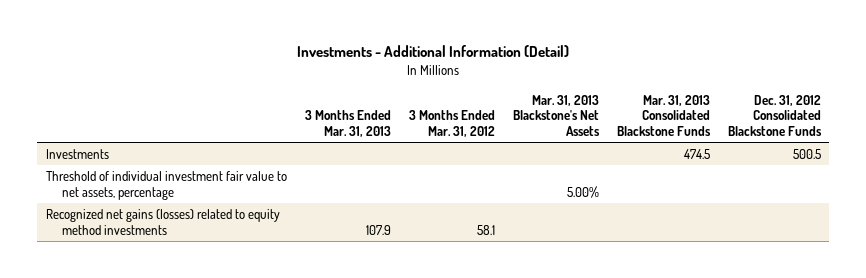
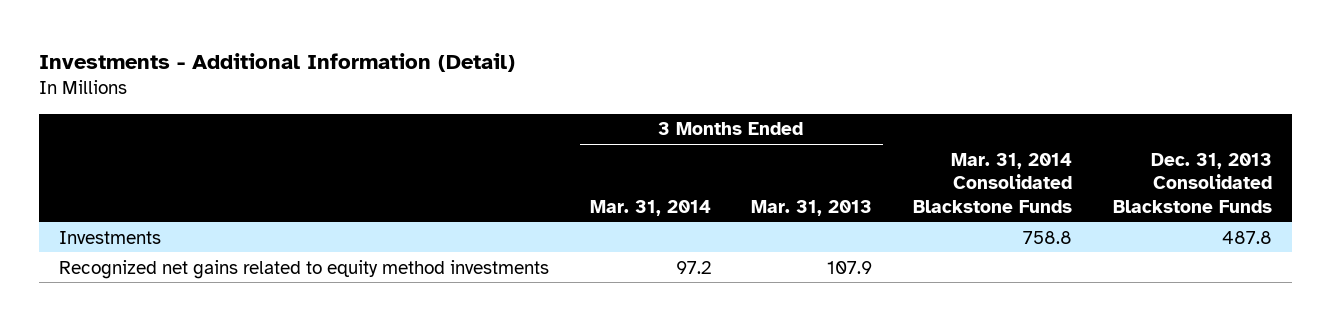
[408,110,495,137] 3 Months Ended Mar. 31, 2012 -> none
[512,94,600,136] Mar. 31, 2013 Blackstone's Net Assets -> none
[616,94,711,136] Mar. 31, 2013 Consolidated Blackstone Funds -> none
[727,94,822,136] Dec. 31, 2012 Consolidated Blackstone Funds -> none
none -> [589,199,711,216] Mar. 31, 2014
none -> [913,152,1073,213] Mar. 31, 2014 Consolidated Blackstone Funds
none -> [1112,152,1272,213] Dec. 31, 2013 Consolidated Blackstone Funds
[45,171,287,200] Threshold of individual investment fair value to net assets, percentage -> none
[45,209,280,235] Recognized net gains (losses) related to equity method investments -> [59,259,550,279] Recognized net gains related to equity method investments

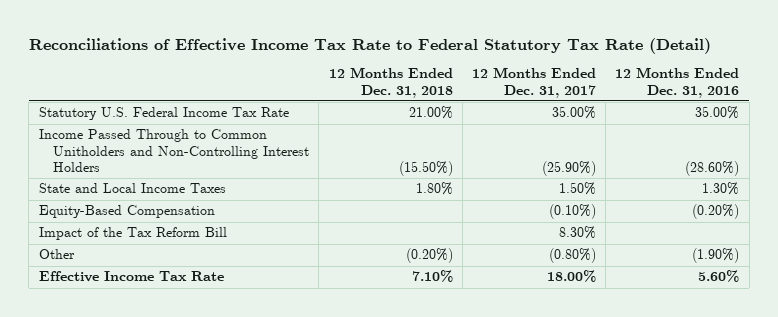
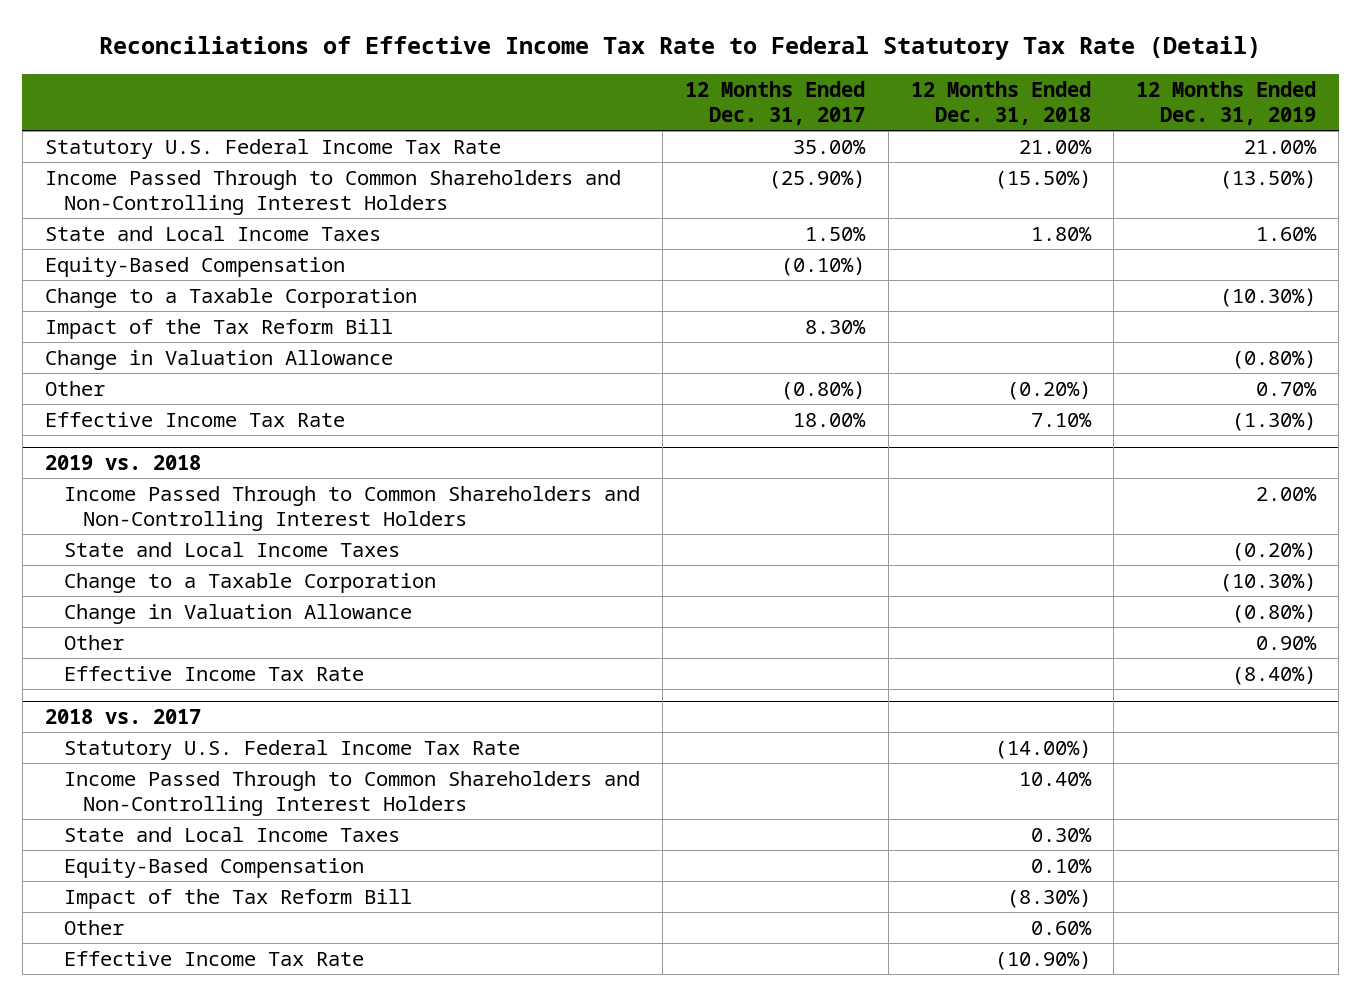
[615,67,740,98] 12 Months Ended Dec. 31, 2016 -> none
none -> [1135,81,1316,126] 12 Months Ended Dec. 31, 2019
[38,129,310,173] Income Passed Through to Common Unitholders and Non-Controlling Interest Holders -> [44,169,621,215] Income Passed Through to Common Shareholders and Non-Controlling Interest Holders
none -> [44,287,417,308] Change to a Taxable Corporation
none -> [44,349,393,370] Change in Valuation Allowance
none -> [44,455,201,471] 2019 vs. 2018
none -> [64,485,641,531] Income Passed Through to Common Shareholders and Non-Controlling Interest Holders
none -> [64,541,401,557] State and Local Income Taxes
none -> [64,572,437,593] Change to a Taxable Corporation
none -> [64,603,413,624] Change in Valuation Allowance
none -> [64,634,125,650] Other
none -> [64,665,365,681] Effective Income Tax Rate
none -> [44,709,201,725] 2018 vs. 2017
none -> [64,739,521,760] Statutory U.S. Federal Income Tax Rate
none -> [64,770,641,816] Income Passed Through to Common Shareholders and Non-Controlling Interest Holders
none -> [64,826,401,842] State and Local Income Taxes
none -> [64,857,365,878] Equity-Based Compensation
none -> [64,888,413,909] Impact of the Tax Reform Bill
none -> [64,919,125,935] Other
none -> [64,950,365,966] Effective Income Tax Rate

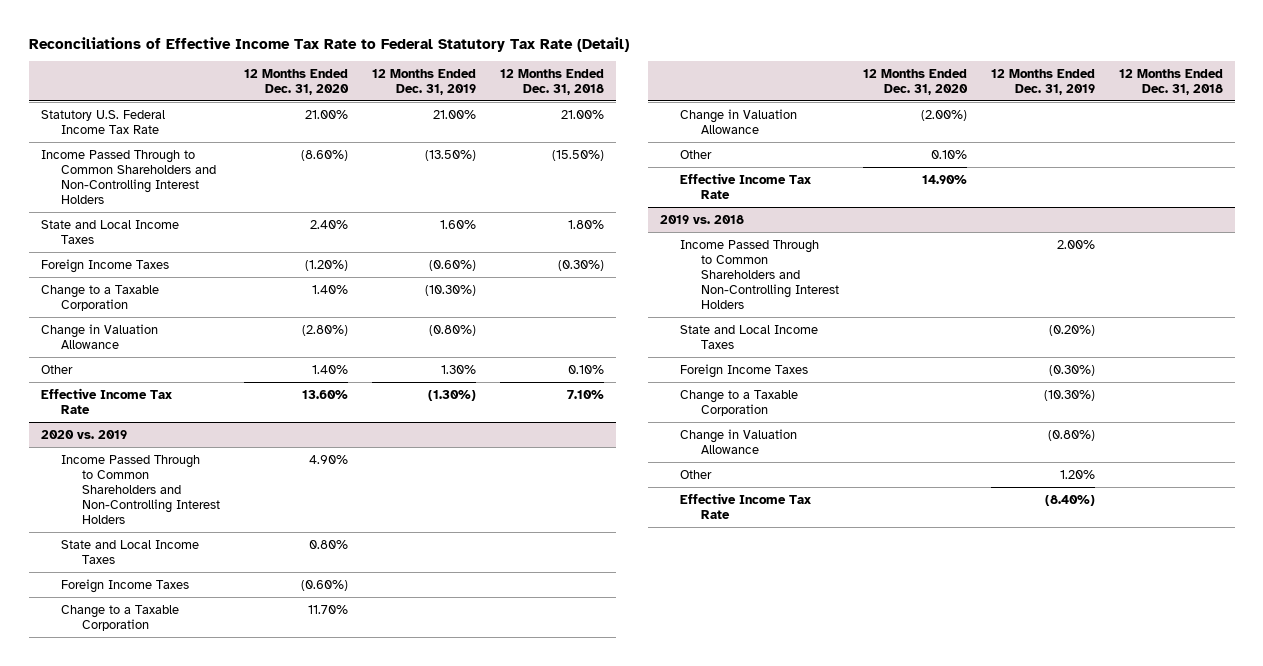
[685,81,866,126] 12 Months Ended Dec. 31, 2017 -> none
none -> [243,69,349,95] 12 Months Ended Dec. 31, 2020
[44,256,345,277] Equity-Based Compensation -> none
none -> [40,258,169,273] Foreign Income Taxes
[44,318,393,339] Impact of the Tax Reform Bill -> none
[1006,380,1091,400] (0.20%) -> [567,364,604,374] 0.10%
[1255,381,1317,396] 0.70% -> [440,364,476,374] 1.30%
none -> [40,429,127,439] 2020 vs. 2019
none -> [61,454,220,524] Income Passed Through to Common Shareholders and Non-Controlling Interest Holders
none -> [61,539,200,564] State and Local Income Taxes
none -> [61,578,190,593] Foreign Income Taxes
none -> [61,604,180,631] Change to a Taxable Corporation
none -> [680,108,798,134] Change in Valuation Allowance
none -> [680,149,713,159] Other
none -> [680,172,812,199] Effective Income Tax Rate
none -> [680,363,809,378] Foreign Income Taxes
[1255,635,1317,650] 0.90% -> [1059,469,1095,479] 1.20%
[44,709,201,725] 2018 vs. 2017 -> none
[64,739,521,760] Statutory U.S. Federal Income Tax Rate -> none
[64,770,641,816] Income Passed Through to Common Shareholders and Non-Controlling Interest Holders -> none
[64,826,401,842] State and Local Income Taxes -> none
[64,857,365,878] Equity-Based Compensation -> none
[64,888,413,909] Impact of the Tax Reform Bill -> none
[64,919,125,935] Other -> none
[64,950,365,966] Effective Income Tax Rate -> none

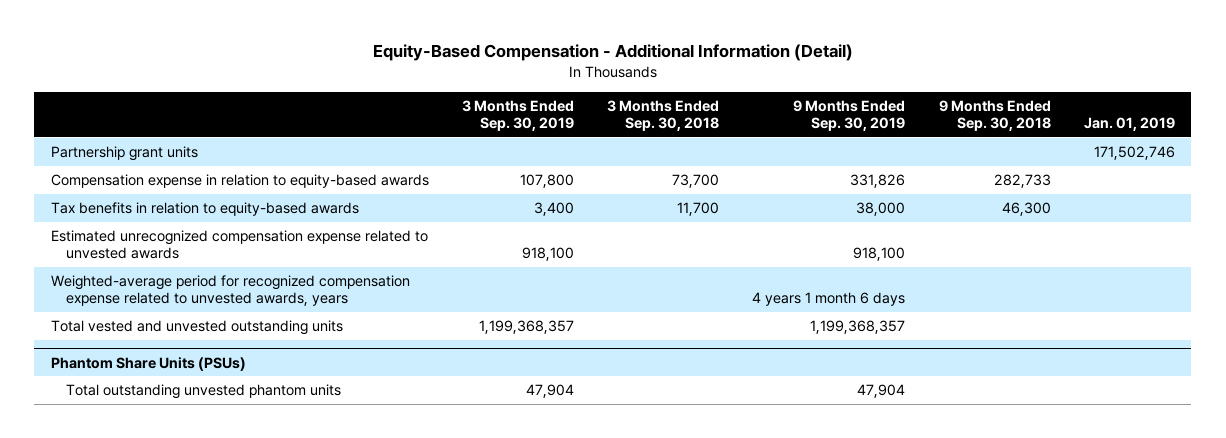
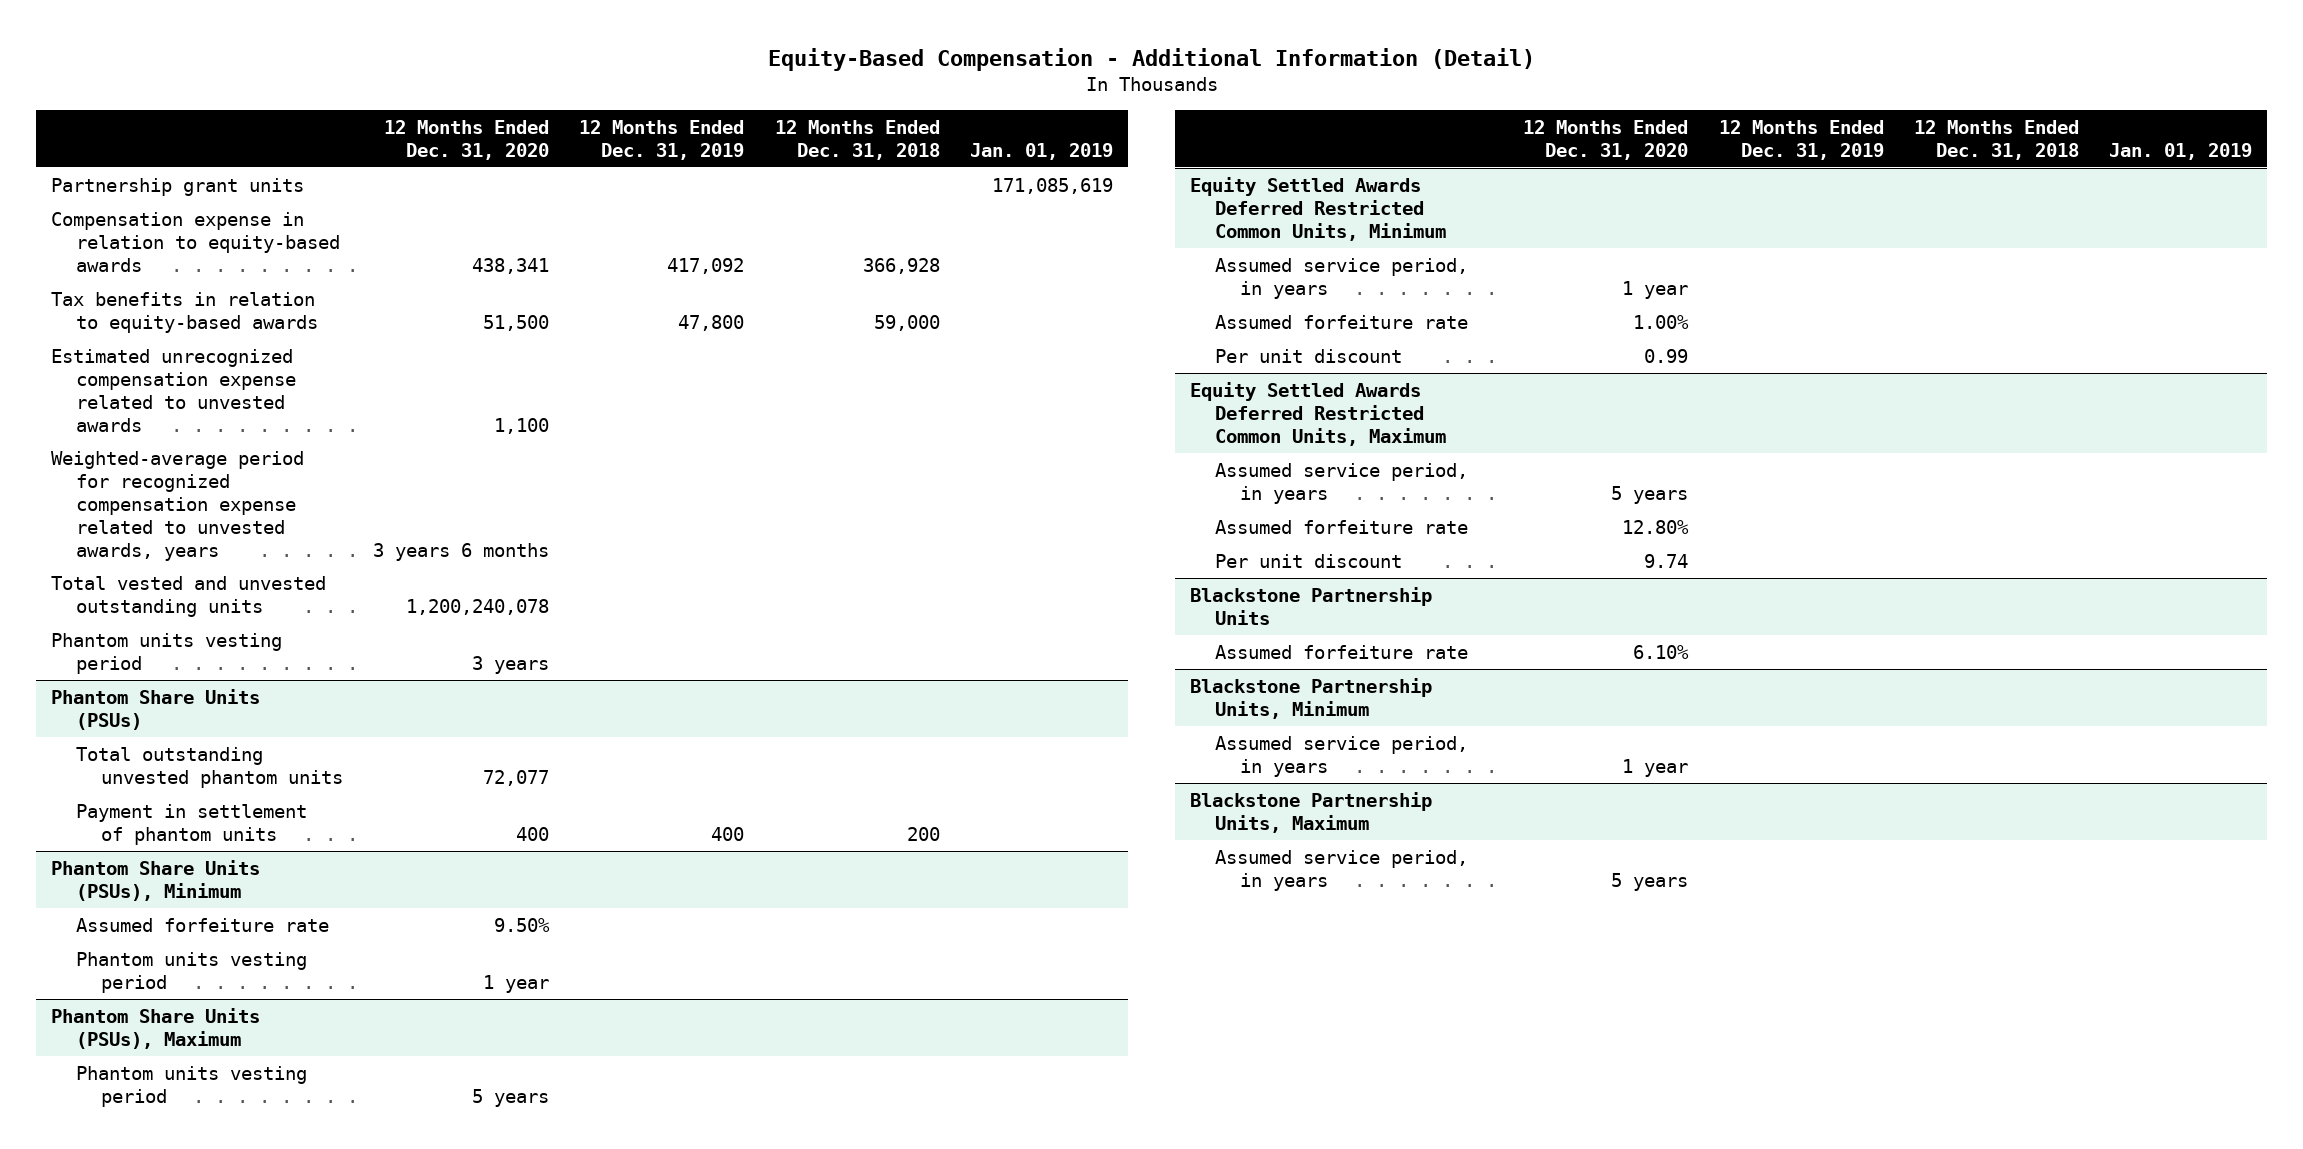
[462,99,575,131] 3 Months Ended Sep. 30, 2019 -> none
[607,99,720,131] 3 Months Ended Sep. 30, 2018 -> none
[793,99,906,131] 9 Months Ended Sep. 30, 2019 -> none
[938,99,1051,131] 9 Months Ended Sep. 30, 2018 -> none
none -> [384,120,550,161] 12 Months Ended Dec. 31, 2020
none -> [579,120,745,161] 12 Months Ended Dec. 31, 2019
none -> [774,120,940,161] 12 Months Ended Dec. 31, 2018
[1093,146,1175,161] 171,502,746 -> [991,177,1113,194] 171,085,619
none -> [51,632,283,674] Phantom units vesting period
none -> [76,803,308,845] Payment in settlement of phantom units
none -> [51,859,261,901] Phantom Share Units (PSUs), Minimum
none -> [76,917,330,932] Assumed forfeiture rate
none -> [76,951,308,993] Phantom units vesting period
none -> [51,1007,261,1049] Phantom Share Units (PSUs), Maximum
none -> [76,1065,308,1107] Phantom units vesting period
none -> [1190,176,1447,241] Equity Settled Awards Deferred Restricted Common Units, Minimum
none -> [1215,257,1469,299] Assumed service period, in years
none -> [1215,314,1469,329] Assumed forfeiture rate
none -> [1215,348,1403,363] Per unit discount
none -> [1190,381,1447,446] Equity Settled Awards Deferred Restricted Common Units, Maximum
none -> [1215,462,1469,504] Assumed service period, in years
none -> [1215,519,1469,534] Assumed forfeiture rate
none -> [1215,553,1403,568] Per unit discount
none -> [1190,586,1433,625] Blackstone Partnership Units
none -> [1215,644,1469,659] Assumed forfeiture rate
none -> [1190,677,1433,719] Blackstone Partnership Units, Minimum
none -> [1215,735,1469,777] Assumed service period, in years
none -> [1190,791,1433,833] Blackstone Partnership Units, Maximum
none -> [1215,849,1469,891] Assumed service period, in years

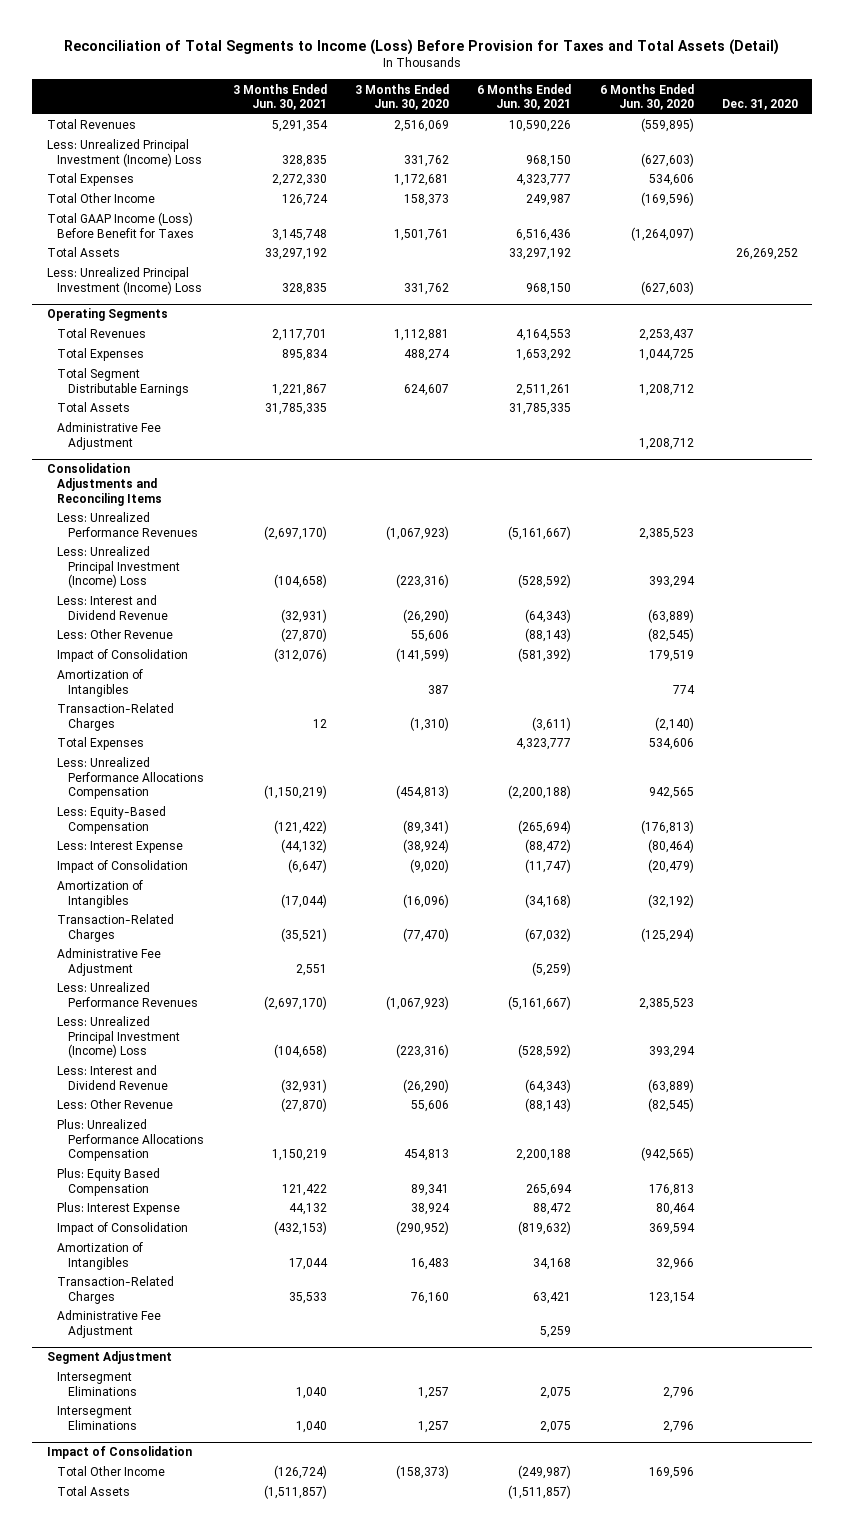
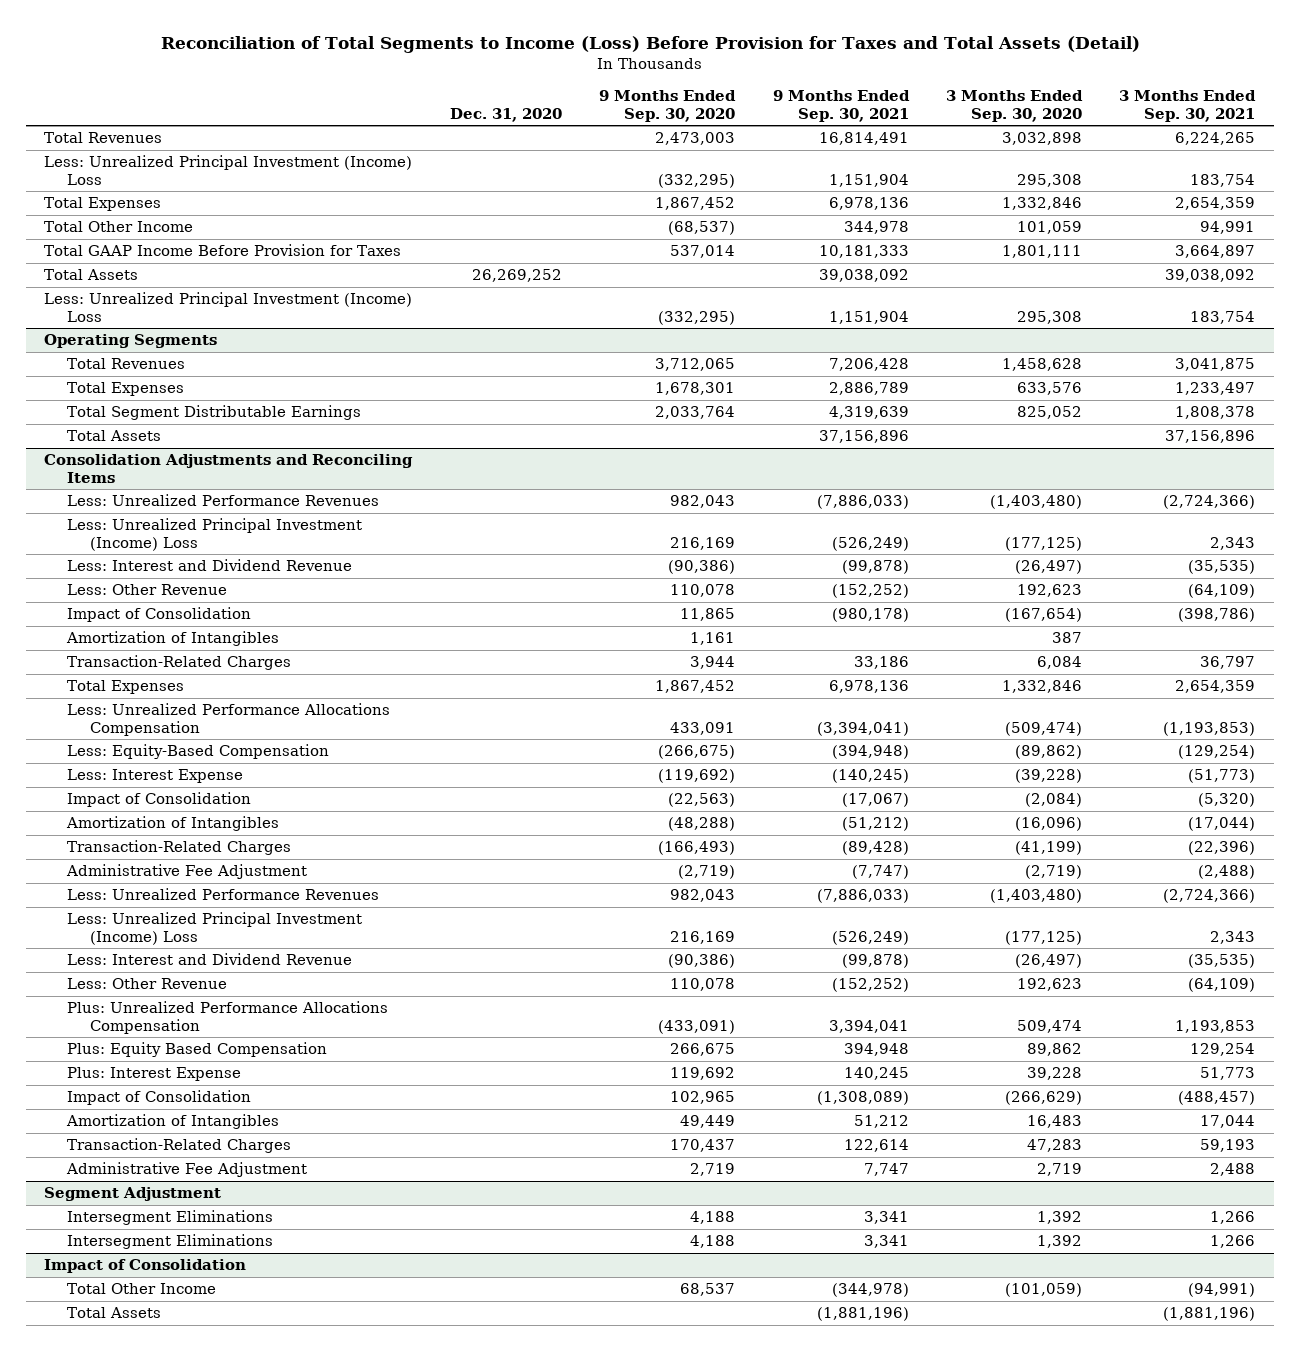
[232,83,327,111] 3 Months Ended Jun. 30, 2021 -> none
[354,83,449,111] 3 Months Ended Jun. 30, 2020 -> none
[477,83,572,111] 6 Months Ended Jun. 30, 2021 -> none
[599,83,694,111] 6 Months Ended Jun. 30, 2020 -> none
none -> [599,90,737,122] 9 Months Ended Sep. 30, 2020
none -> [772,90,910,122] 9 Months Ended Sep. 30, 2021
none -> [945,90,1083,122] 3 Months Ended Sep. 30, 2020
none -> [1119,90,1257,122] 3 Months Ended Sep. 30, 2021
[46,212,195,238] Total GAAP Income (Loss) Before Benefit for Taxes -> [44,244,402,257] Total GAAP Income Before Provision for Taxes
[57,422,162,450] Administrative Fee Adjustment -> none

